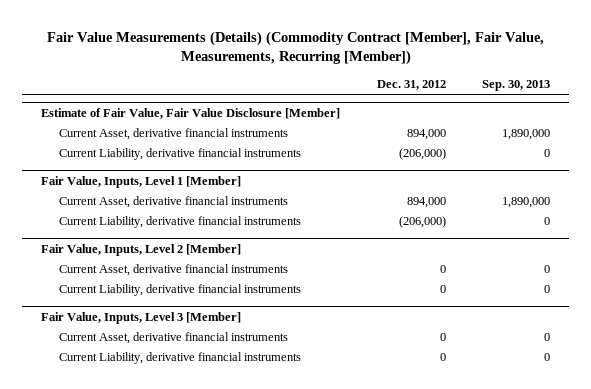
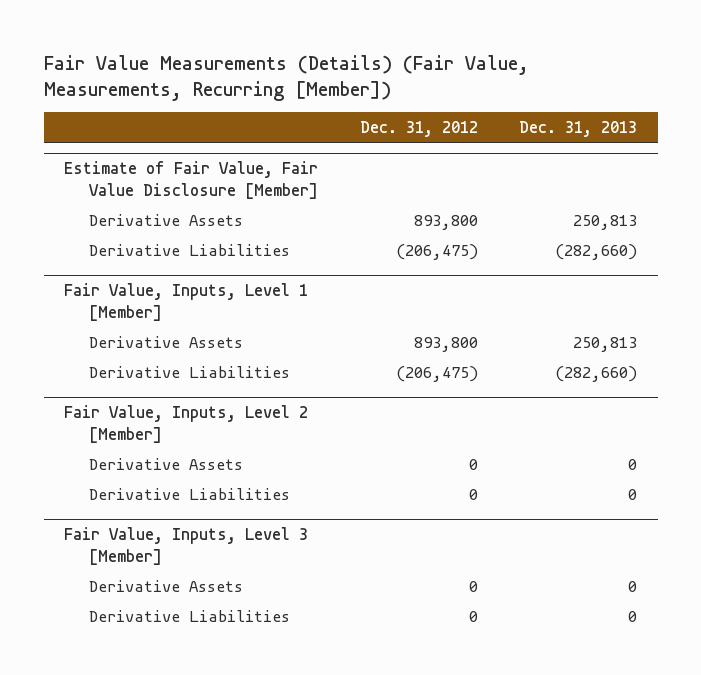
[46,30,544,66] Fair Value Measurements (Details) (Commodity Contract [Member], Fair Value, Measurements, Recurring [Member]) -> [43,54,529,101] Fair Value Measurements (Details) (Fair Value, Measurements, Recurring [Member])
[482,80,551,92] Sep. 30, 2013 -> none
none -> [518,121,637,138] Dec. 31, 2013
[59,148,302,161] Current Liability, derivative financial instruments -> none
[59,128,289,141] Current Asset, derivative financial instruments -> [88,213,243,226] Derivative Assets
[406,129,446,141] 894,000 -> [413,214,478,230] 893,800
none -> [88,243,290,256] Derivative Liabilities
[59,216,302,229] Current Liability, derivative financial instruments -> none
[59,196,289,209] Current Asset, derivative financial instruments -> [88,335,243,348] Derivative Assets
[406,197,446,209] 894,000 -> [413,336,478,352] 893,800
none -> [88,365,290,378] Derivative Liabilities
[59,284,302,297] Current Liability, derivative financial instruments -> none
[59,264,289,277] Current Asset, derivative financial instruments -> [88,457,243,470] Derivative Assets
none -> [88,487,290,500] Derivative Liabilities
[59,352,302,365] Current Liability, derivative financial instruments -> none
[59,332,289,345] Current Asset, derivative financial instruments -> [88,579,243,592] Derivative Assets
none -> [88,609,290,622] Derivative Liabilities

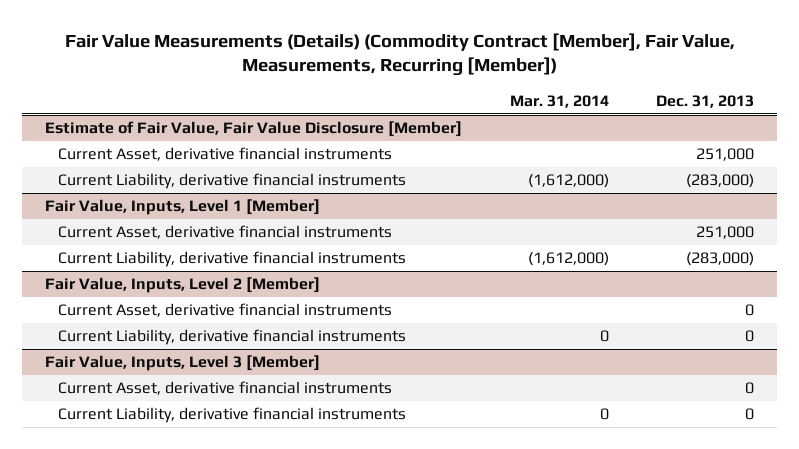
[43,54,529,101] Fair Value Measurements (Details) (Fair Value, Measurements, Recurring [Member]) -> [64,32,735,77] Fair Value Measurements (Details) (Commodity Contract [Member], Fair Value, Measurements, Recurring [Member])
[359,121,478,138] Dec. 31, 2012 -> none
none -> [509,94,609,108] Mar. 31, 2014
[88,243,290,256] Derivative Liabilities -> none
[88,213,243,226] Derivative Assets -> [58,147,393,162] Current Asset, derivative financial instruments
[572,214,637,230] 250,813 -> [695,148,754,162] 251,000
none -> [58,173,407,190] Current Liability, derivative financial instruments
[88,365,290,378] Derivative Liabilities -> none
[88,335,243,348] Derivative Assets -> [58,225,393,240] Current Asset, derivative financial instruments
[572,336,637,352] 250,813 -> [695,226,754,240] 251,000
none -> [58,251,407,268] Current Liability, derivative financial instruments
[88,487,290,500] Derivative Liabilities -> none
[88,457,243,470] Derivative Assets -> [58,303,393,318] Current Asset, derivative financial instruments
none -> [58,329,407,346] Current Liability, derivative financial instruments
[88,609,290,622] Derivative Liabilities -> none
[88,579,243,592] Derivative Assets -> [58,381,393,396] Current Asset, derivative financial instruments
none -> [58,407,407,424] Current Liability, derivative financial instruments

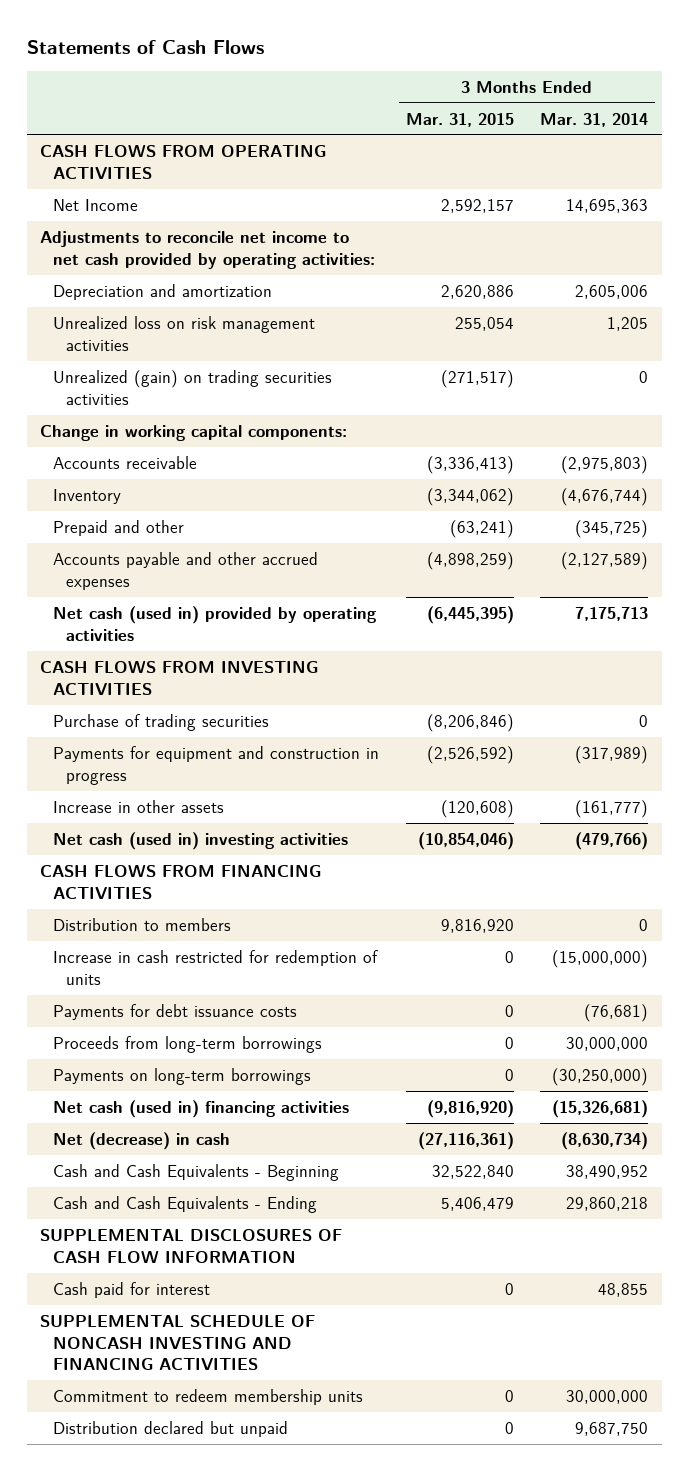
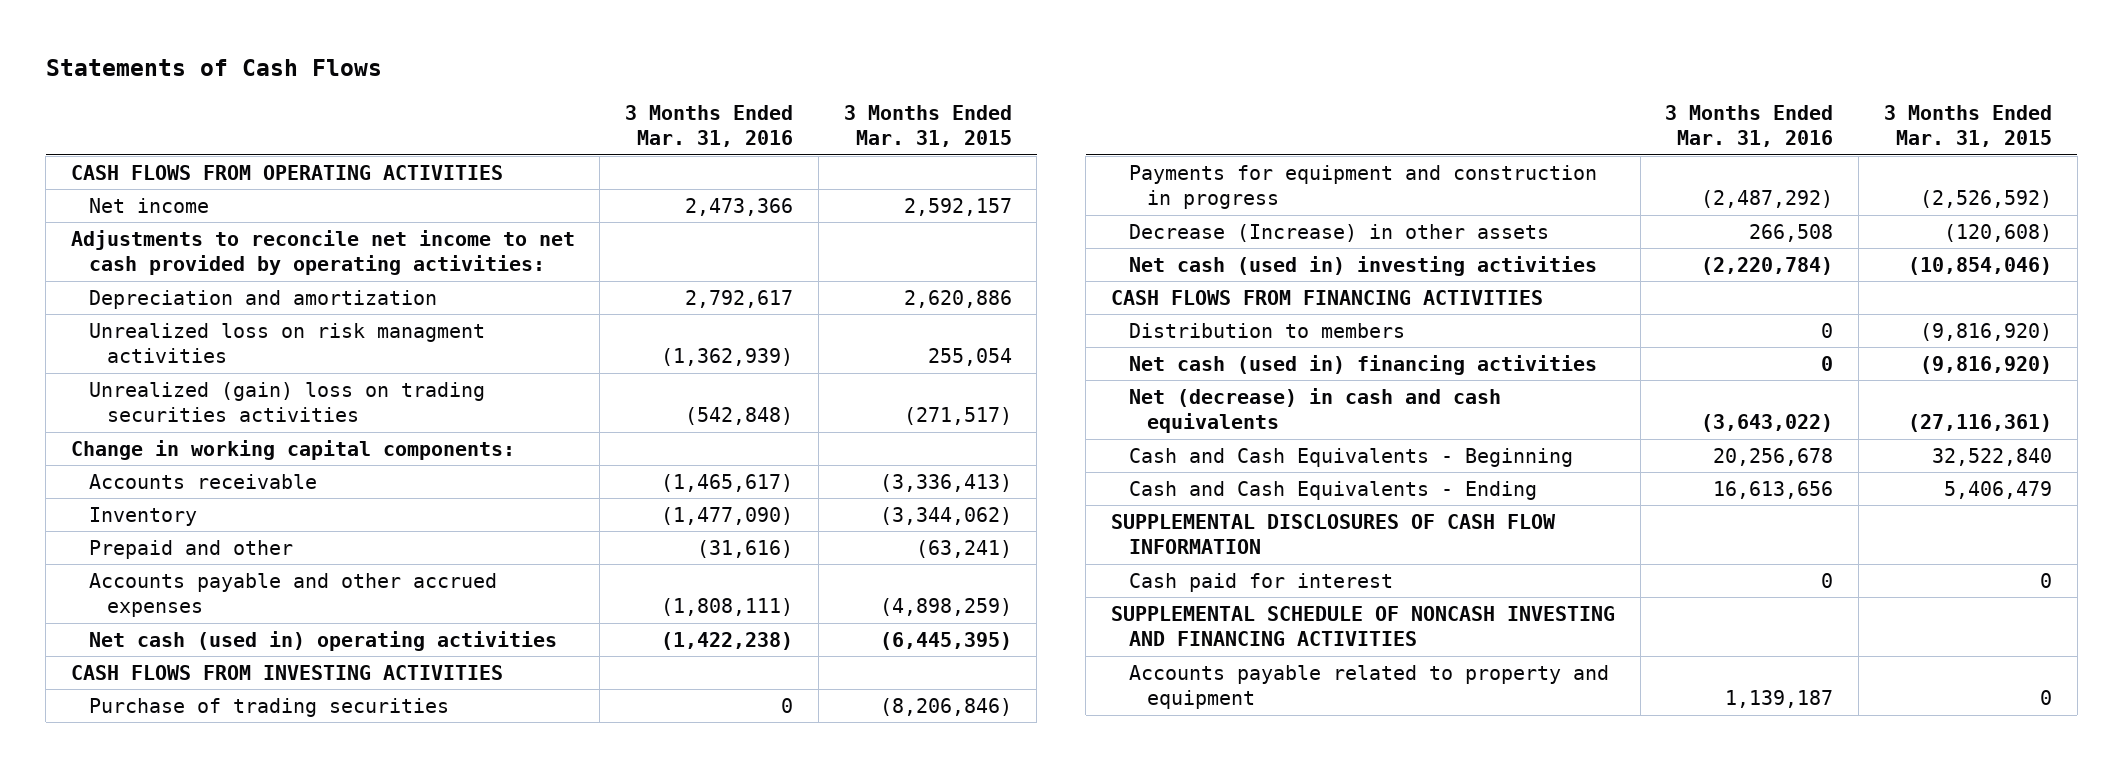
[540,112,649,127] Mar. 31, 2014 -> none
none -> [625,104,794,148] 3 Months Ended Mar. 31, 2016
[53,198,139,211] Net Income -> [88,197,209,213] Net income
[53,315,316,351] Unrealized loss on risk management activities -> [88,322,485,364] Unrealized loss on risk managment activities
[53,369,333,405] Unrealized (gain) on trading securities activities -> [88,381,485,423] Unrealized (gain) loss on trading securities activities
[53,605,378,641] Net cash (used in) provided by operating activities -> [88,630,557,651] Net cash (used in) operating activities
[53,799,225,813] Increase in other assets -> [1129,223,1550,242] Decrease (Increase) in other assets
[53,949,379,985] Increase in cash restricted for redemption of units -> none
[53,1003,298,1020] Payments for debt issuance costs -> none
[53,1035,323,1053] Proceeds from long-term borrowings -> none
[53,1067,312,1085] Payments on long-term borrowings -> none
[440,918,514,933] 9,816,920 -> [1919,322,2052,341] (9,816,920)
[53,1131,231,1150] Net (decrease) in cash -> [1129,387,1502,434] Net (decrease) in cash and cash equivalents
[53,1388,364,1405] Commitment to redeem membership units -> none
[53,1420,289,1437] Distribution declared but unpaid -> none
none -> [1129,664,1610,710] Accounts payable related to property and equipment

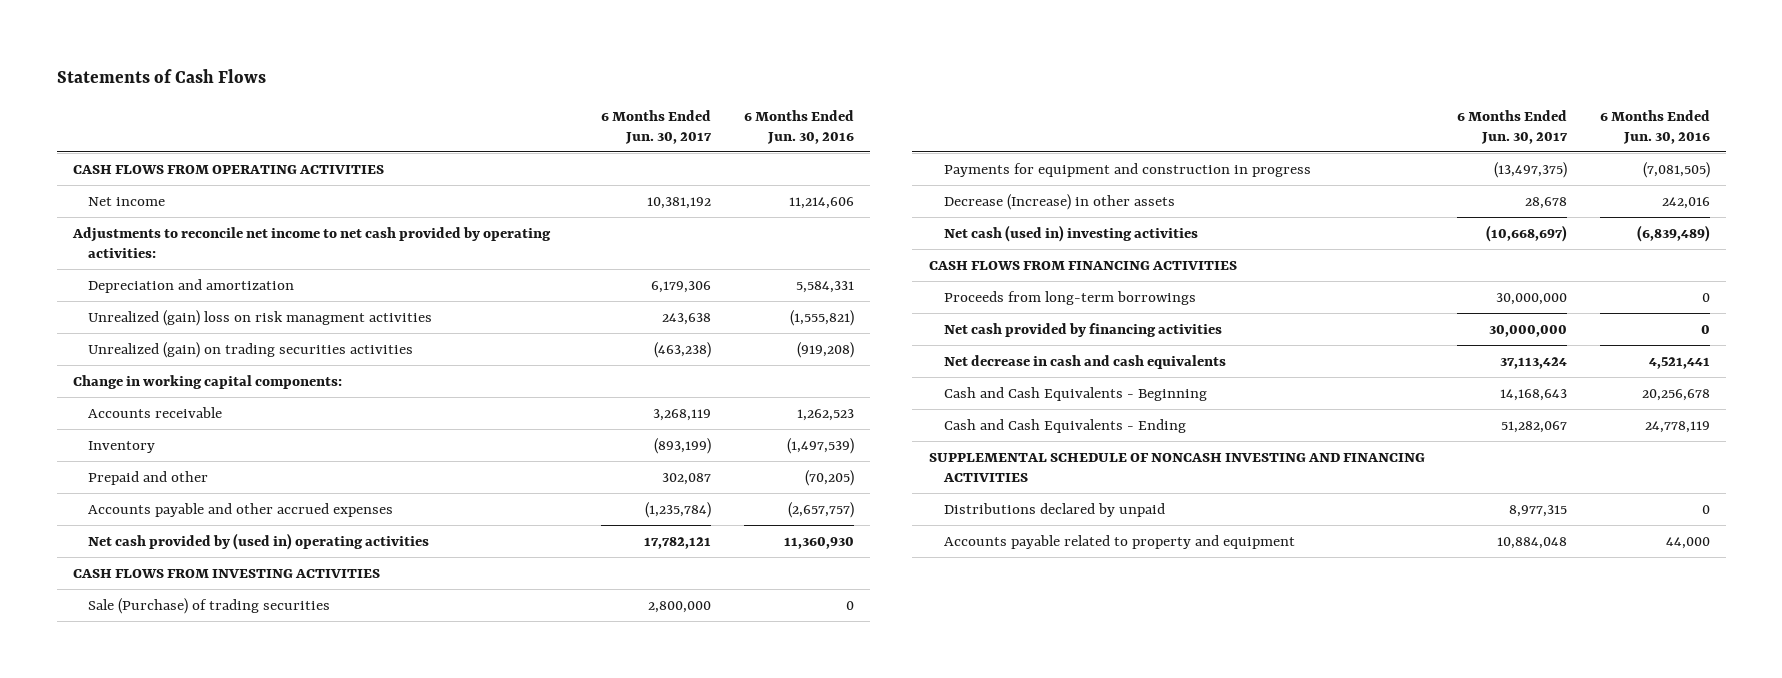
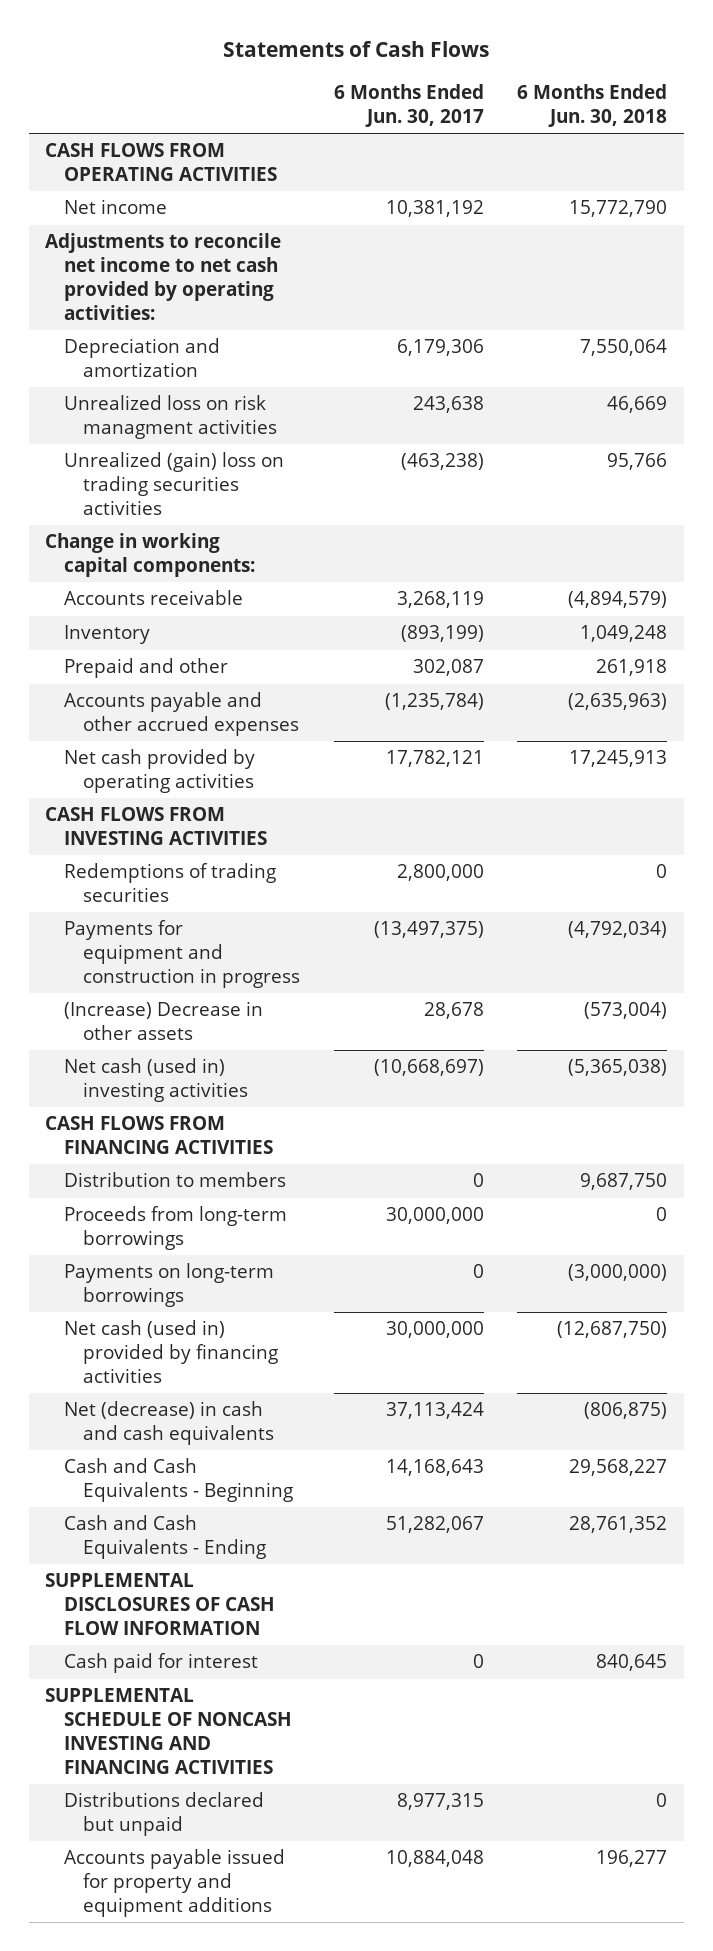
[743,109,854,144] 6 Months Ended Jun. 30, 2016 -> none
none -> [517,84,668,127] 6 Months Ended Jun. 30, 2018
[87,309,432,326] Unrealized (gain) loss on risk managment activities -> [64,395,278,440] Unrealized loss on risk managment activities
[87,341,413,358] Unrealized (gain) on trading securities activities -> [64,452,285,515] Unrealized (gain) loss on trading securities activities
[87,532,429,550] Net cash provided by (used in) operating activities -> [64,749,256,794] Net cash provided by operating activities
[87,597,330,614] Sale (Purchase) of trading securities -> [64,863,277,903] Redemptions of trading securities
[943,193,1175,210] Decrease (Increase) in other assets -> [64,1001,264,1041] (Increase) Decrease in other assets
none -> [64,1172,287,1188] Distribution to members
none -> [64,1263,275,1308] Payments on long-term borrowings
[943,322,1222,337] Net cash provided by financing activities -> [64,1320,279,1383] Net cash (used in) provided by financing activities
[943,354,1226,369] Net decrease in cash and cash equivalents -> [64,1401,275,1446] Net (decrease) in cash and cash equivalents
none -> [45,1573,276,1635] SUPPLEMENTAL DISCLOSURES OF CASH FLOW INFORMATION
none -> [64,1653,259,1674] Cash paid for interest
[943,502,1165,517] Distributions declared by unpaid -> [64,1792,265,1837] Distributions declared but unpaid
[943,534,1295,549] Accounts payable related to property and equipment -> [64,1849,286,1917] Accounts payable issued for property and equipment additions

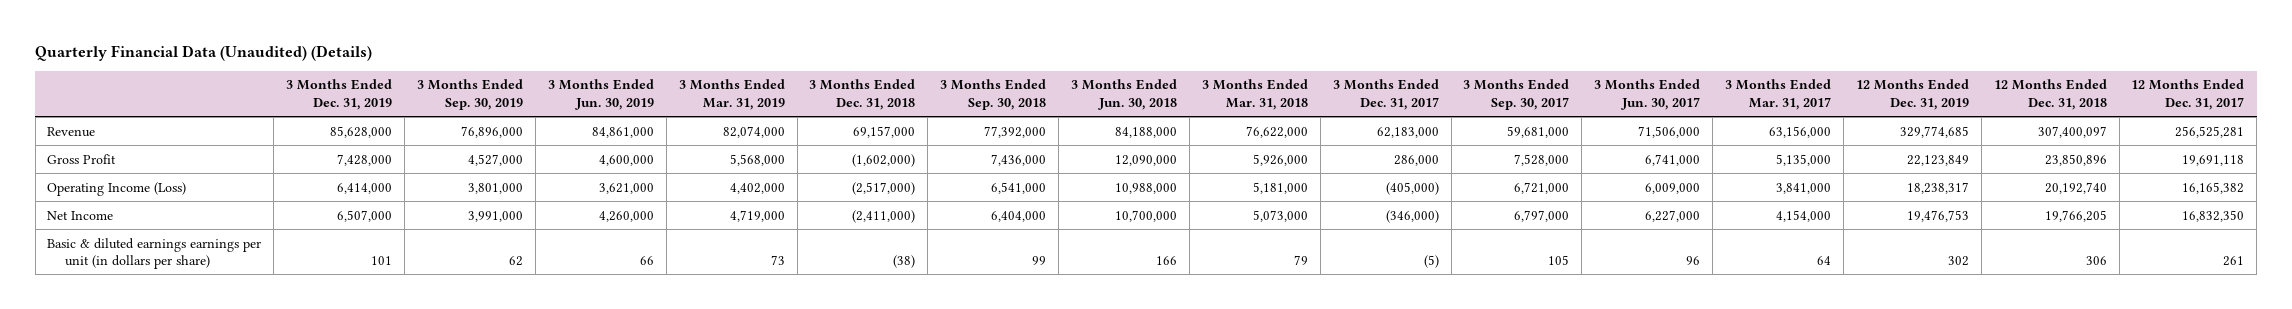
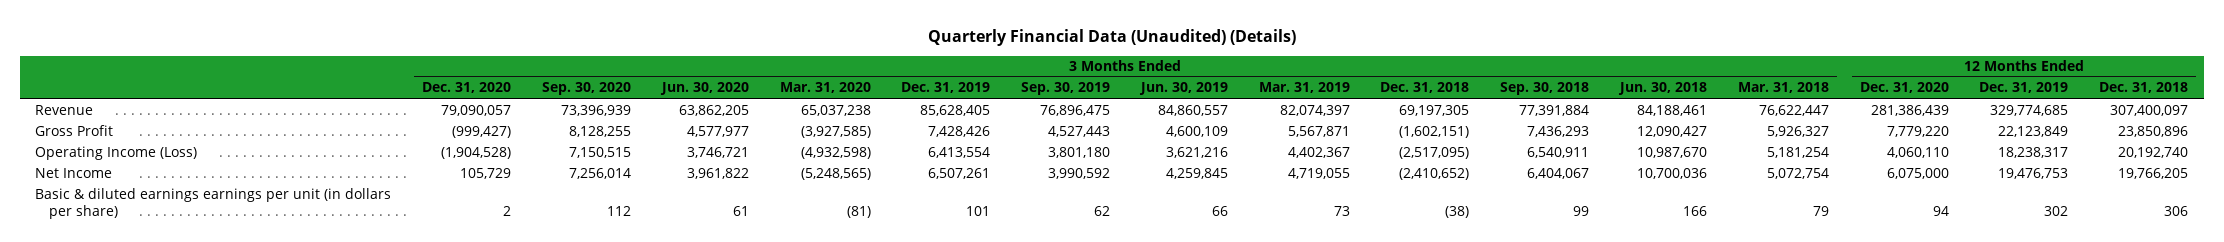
[1332,79,1439,110] 3 Months Ended Dec. 31, 2017 -> none
[1463,79,1570,110] 3 Months Ended Sep. 30, 2017 -> none
[1594,79,1701,110] 3 Months Ended Jun. 30, 2017 -> none
[1725,79,1832,110] 3 Months Ended Mar. 31, 2017 -> none
[2131,79,2245,110] 12 Months Ended Dec. 31, 2017 -> none
none -> [422,82,512,94] Dec. 31, 2020
none -> [541,82,631,96] Sep. 30, 2020
none -> [659,82,749,96] Jun. 30, 2020
none -> [779,82,871,94] Mar. 31, 2020
none -> [1859,82,1949,94] Dec. 31, 2020
[330,125,393,138] 85,628,000 -> [920,104,991,116] 85,628,405
[461,125,524,138] 76,896,000 -> [1040,104,1111,116] 76,896,475
[591,126,654,138] 84,861,000 -> [1157,104,1228,116] 84,860,557
[722,125,785,138] 82,074,000 -> [1279,104,1350,116] 82,074,397
[853,125,916,138] 69,157,000 -> [1399,104,1470,116] 69,197,305
[984,125,1047,138] 77,392,000 -> [1519,104,1590,116] 77,391,884
[1115,126,1178,138] 84,188,000 -> [1637,104,1708,116] 84,188,461
[1245,125,1308,138] 76,622,000 -> [1758,104,1829,116] 76,622,447
[337,153,393,166] 7,428,000 -> [928,125,991,137] 7,428,426
[468,153,524,166] 4,527,000 -> [1048,125,1111,137] 4,527,443
[598,154,654,166] 4,600,000 -> [1165,125,1228,137] 4,600,109
[729,153,785,166] 5,568,000 -> [1287,125,1350,137] 5,567,871
[852,153,916,167] (1,602,000) -> [1399,125,1470,138] (1,602,151)
[991,153,1047,166] 7,436,000 -> [1527,125,1590,137] 7,436,293
[1115,154,1178,166] 12,090,000 -> [1637,125,1708,137] 12,090,427
[1252,153,1308,166] 5,926,000 -> [1766,125,1829,137] 5,926,327
[337,182,393,194] 6,414,000 -> [928,146,991,158] 6,413,554
[468,182,524,194] 3,801,000 -> [1048,146,1111,158] 3,801,180
[598,182,654,194] 3,621,000 -> [1165,146,1228,158] 3,621,216
[729,182,785,194] 4,402,000 -> [1287,146,1350,158] 4,402,367
[852,181,916,195] (2,517,000) -> [1399,146,1470,159] (2,517,095)
[991,181,1047,194] 6,541,000 -> [1527,146,1590,158] 6,540,911
[1115,182,1178,194] 10,988,000 -> [1637,146,1708,158] 10,987,670
[1252,181,1308,194] 5,181,000 -> [1766,146,1829,158] 5,181,254
[337,209,393,222] 6,507,000 -> [928,167,991,179] 6,507,261
[468,210,524,222] 3,991,000 -> [1048,167,1111,179] 3,990,592
[598,210,654,222] 4,260,000 -> [1165,167,1228,179] 4,259,845
[729,209,785,222] 4,719,000 -> [1287,167,1350,179] 4,719,055
[852,209,916,223] (2,411,000) -> [1399,167,1470,180] (2,410,652)
[991,210,1047,222] 6,404,000 -> [1527,167,1590,179] 6,404,067
[1115,209,1178,222] 10,700,000 -> [1637,167,1708,179] 10,700,036
[1252,209,1308,222] 5,073,000 -> [1766,167,1829,179] 5,072,754

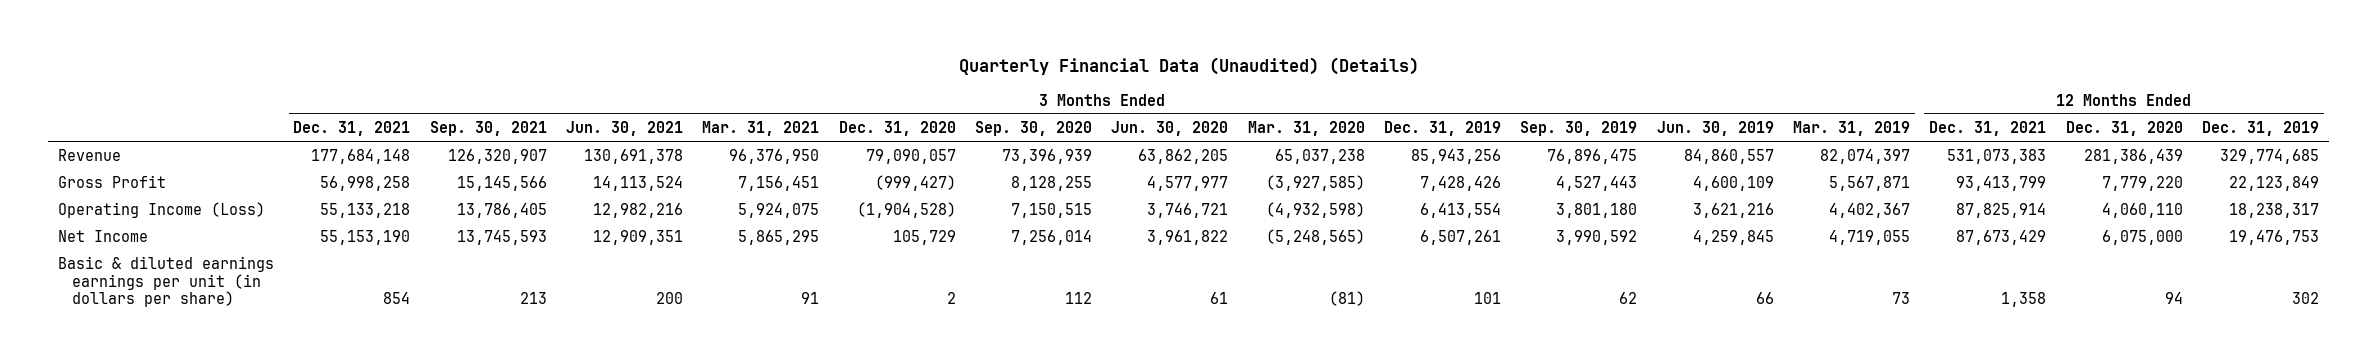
[1380,82,1470,94] Dec. 31, 2018 -> none
[1500,82,1590,96] Sep. 30, 2018 -> none
[1618,82,1708,96] Jun. 30, 2018 -> none
[1737,82,1829,94] Mar. 31, 2018 -> none
[2099,82,2189,94] Dec. 31, 2018 -> none
none -> [293,121,411,137] Dec. 31, 2021
none -> [429,121,547,137] Sep. 30, 2021
none -> [566,121,684,137] Jun. 30, 2021
none -> [702,121,820,137] Mar. 31, 2021
none -> [1929,121,2047,137] Dec. 31, 2021
[920,104,991,116] 85,628,405 -> [1411,149,1502,165] 85,943,256

